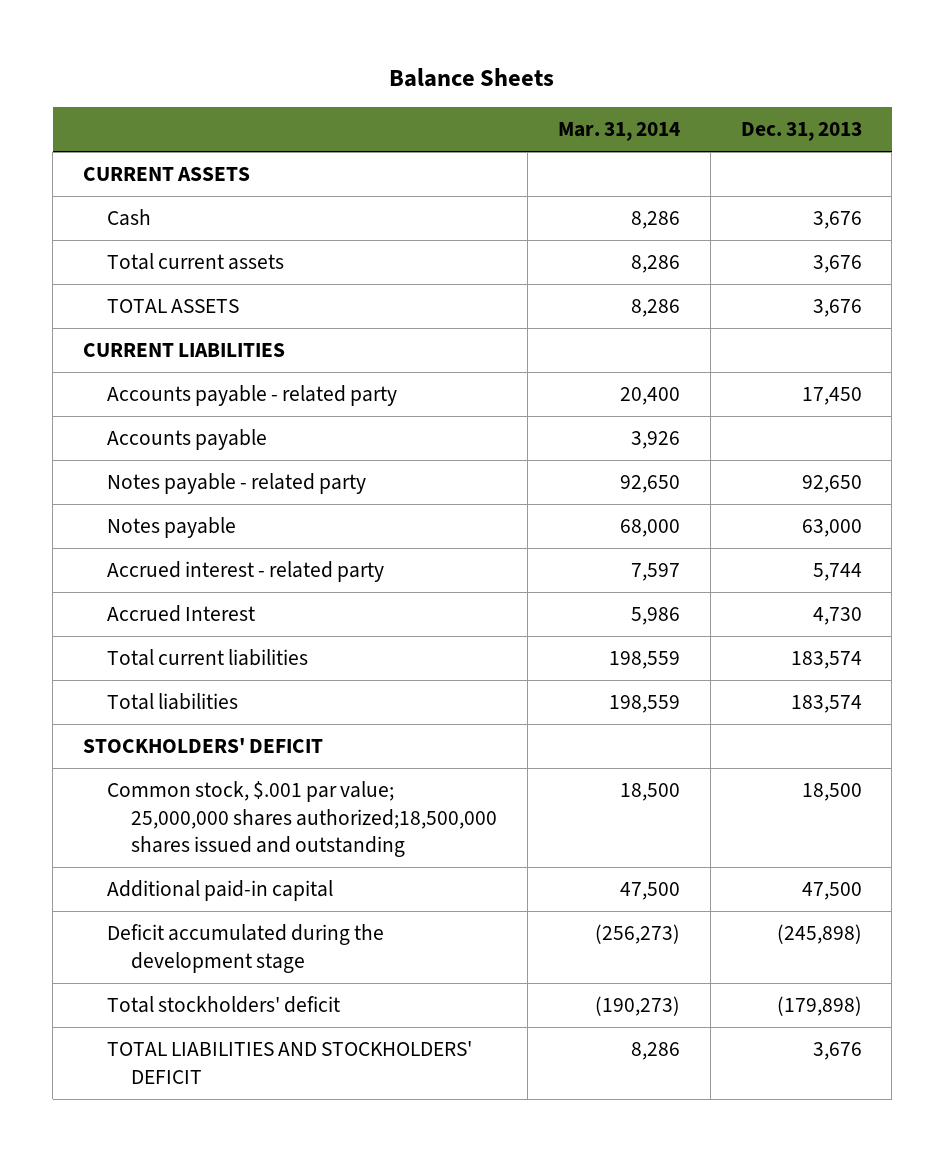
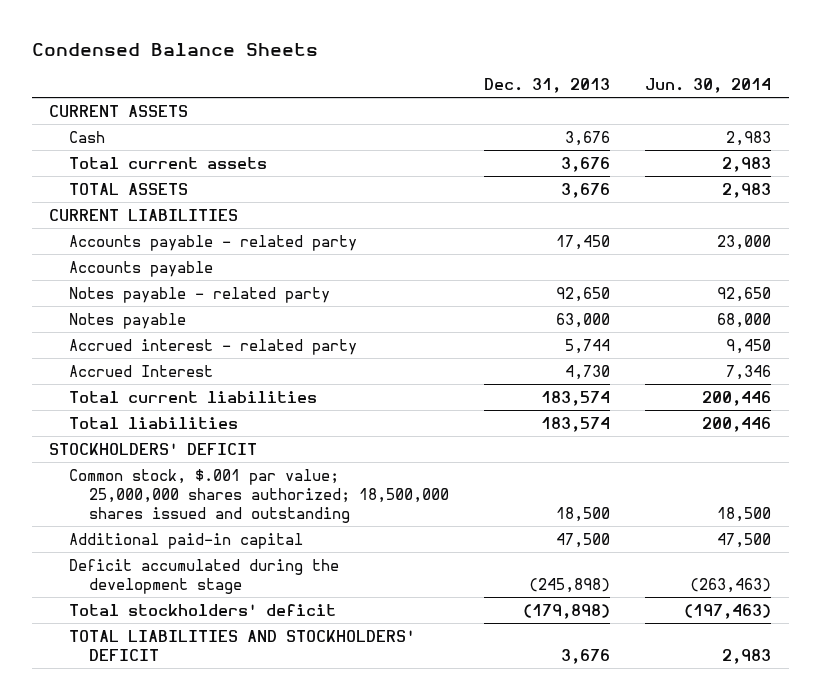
[389,68,555,88] Balance Sheets -> [31,42,318,56] Condensed Balance Sheets
[557,122,680,142] Mar. 31, 2014 -> none
none -> [645,77,772,93] Jun. 30, 2014
[107,781,498,858] Common stock, $.001 par value; 25,000,000 shares authorized;18,500,000 shares issued and outstanding -> [69,468,450,523] Common stock, $.001 par value; 25,000,000 shares authorized; 18,500,000 shares issued and outstanding

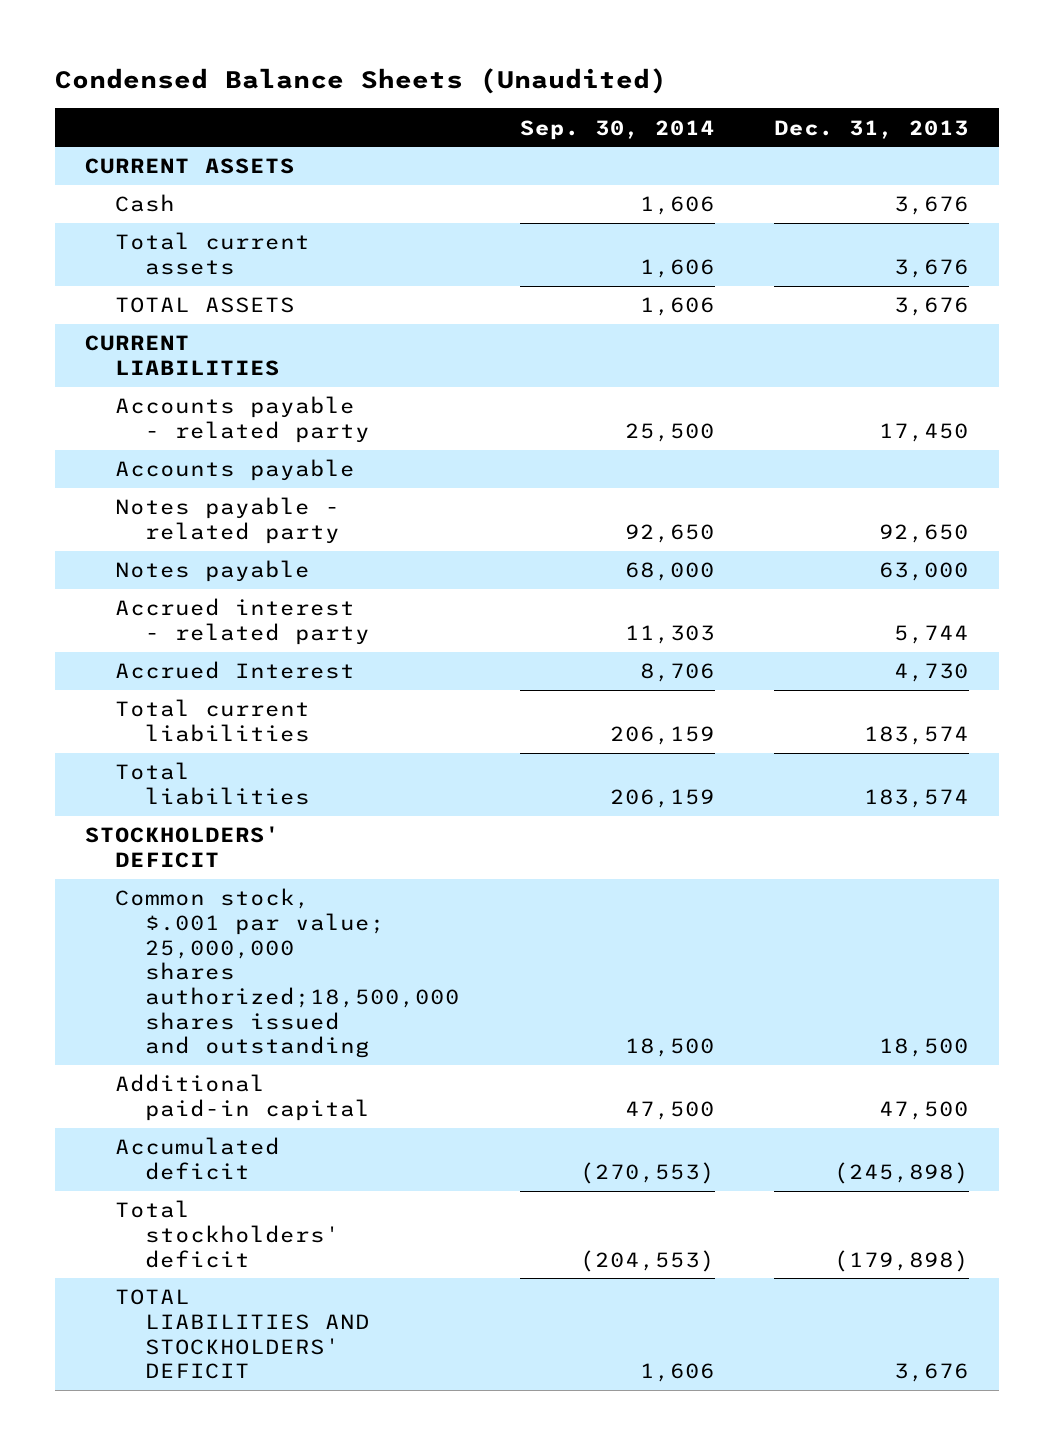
[31,42,318,56] Condensed Balance Sheets -> [55,67,668,94] Condensed Balance Sheets (Unaudited)
[645,77,772,93] Jun. 30, 2014 -> none
none -> [519,119,715,140] Sep. 30, 2014
[69,468,450,523] Common stock, $.001 par value; 25,000,000 shares authorized; 18,500,000 shares issued and outstanding -> [115,888,461,1059] Common stock, $.001 par value; 25,000,000 shares authorized;18,500,000 shares issued and outstanding
[69,558,340,594] Deficit accumulated during the development stage -> [115,1137,281,1180] Accumulated deficit

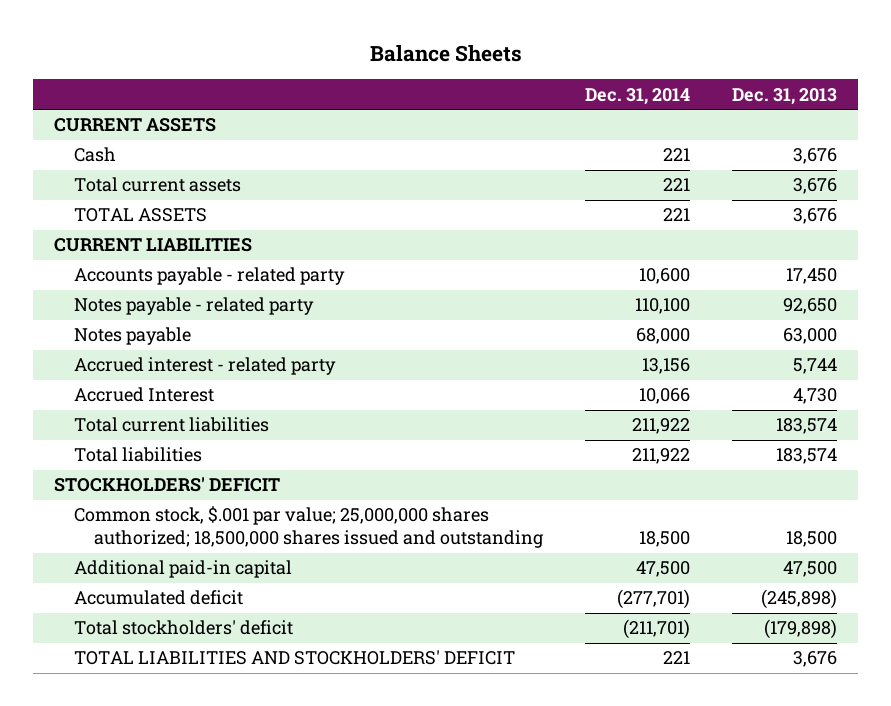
[55,67,668,94] Condensed Balance Sheets (Unaudited) -> [369,45,522,63] Balance Sheets
[519,119,715,140] Sep. 30, 2014 -> none
none -> [584,87,690,105] Dec. 31, 2014
[115,459,356,482] Accounts payable -> none
[115,888,461,1059] Common stock, $.001 par value; 25,000,000 shares authorized;18,500,000 shares issued and outstanding -> [73,506,543,549] Common stock, $.001 par value; 25,000,000 shares authorized; 18,500,000 shares issued and outstanding

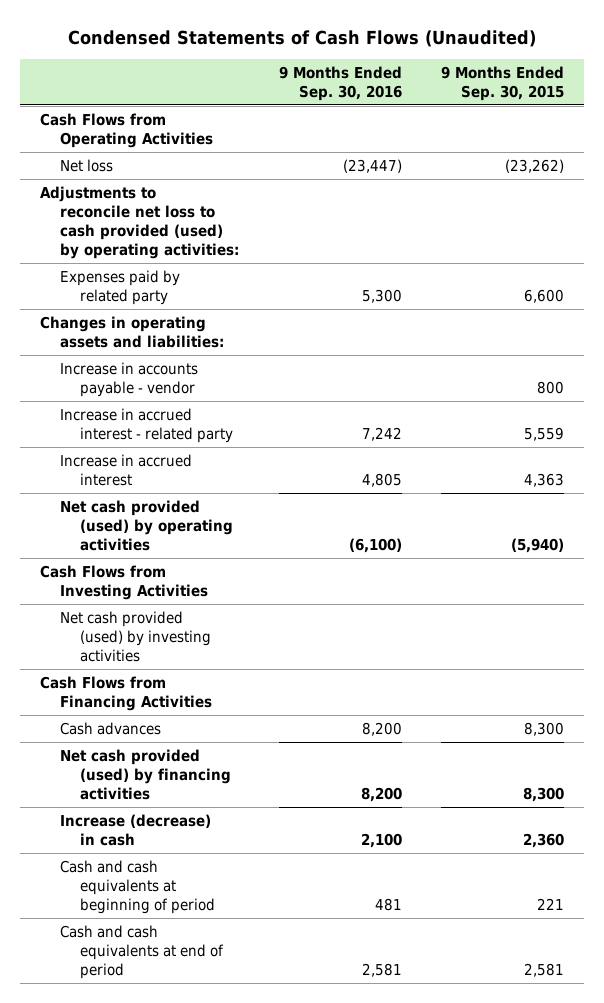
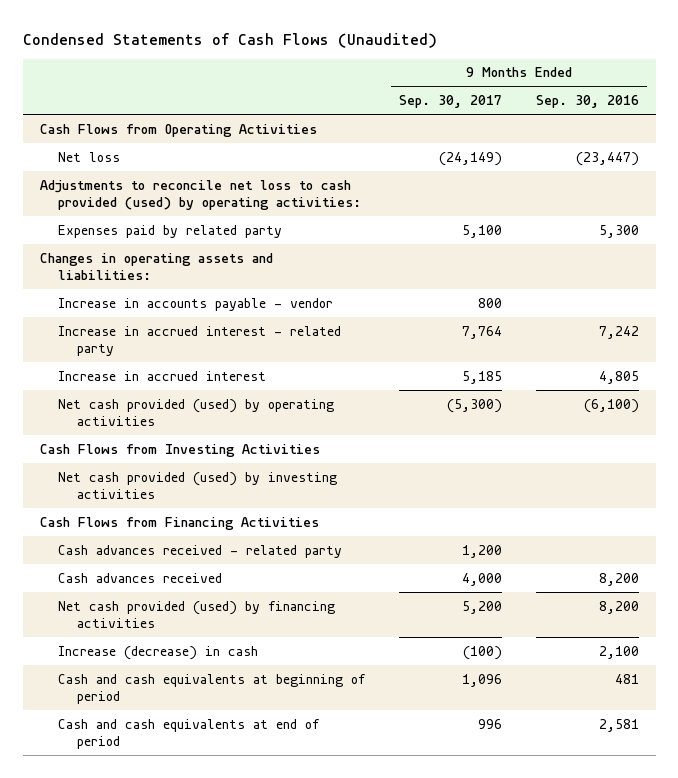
[441,65,565,102] 9 Months Ended Sep. 30, 2015 -> none
none -> [399,95,503,109] Sep. 30, 2017
none -> [58,544,343,558] Cash advances received - related party
[60,721,162,735] Cash advances -> [58,572,223,583] Cash advances received

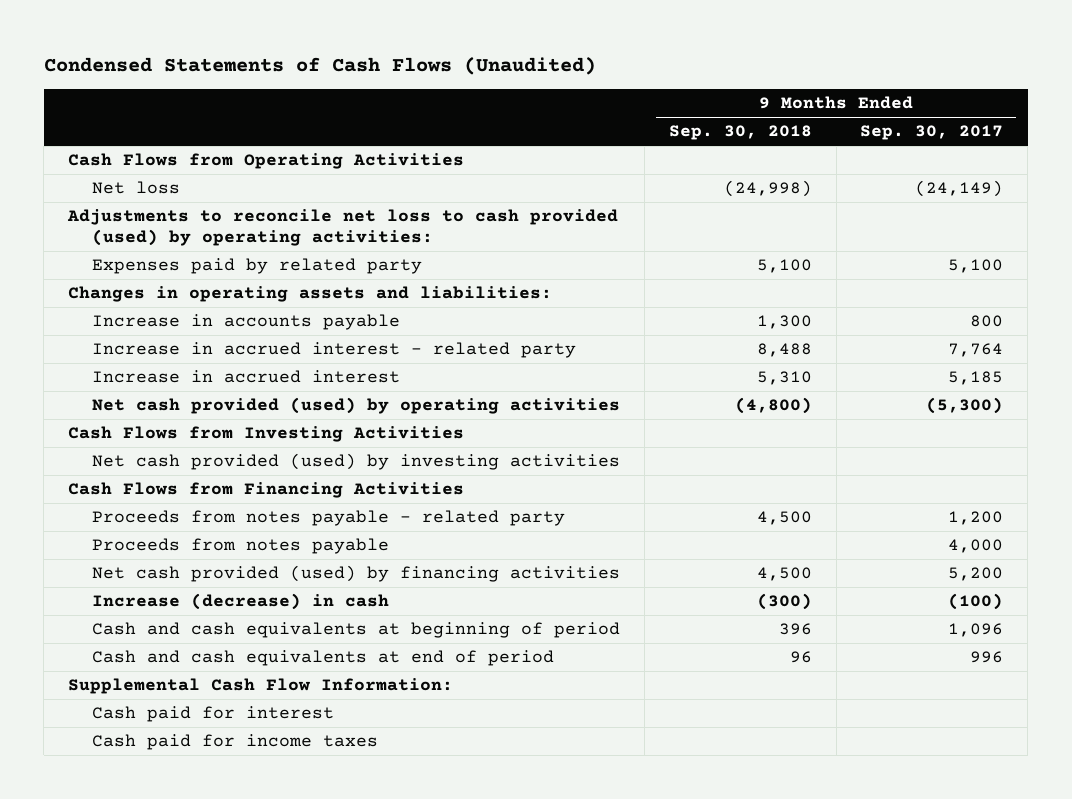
[535,95,639,109] Sep. 30, 2016 -> none
none -> [668,125,812,141] Sep. 30, 2018
[58,297,334,311] Increase in accounts payable - vendor -> [91,314,400,331] Increase in accounts payable
[58,544,343,558] Cash advances received - related party -> [91,510,565,527] Proceeds from notes payable - related party
[58,572,223,583] Cash advances received -> [91,538,389,555] Proceeds from notes payable
none -> [68,678,454,695] Supplemental Cash Flow Information:
none -> [91,706,334,723] Cash paid for interest
none -> [91,734,378,751] Cash paid for income taxes

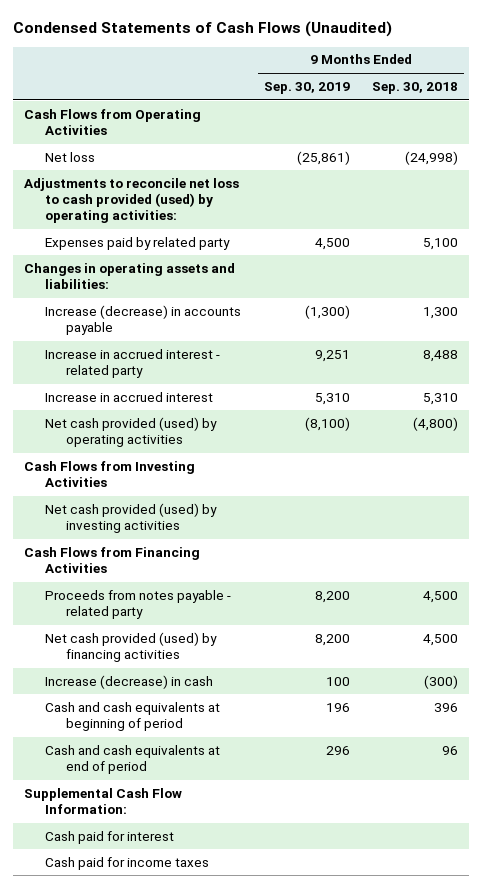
[860,125,1004,141] Sep. 30, 2017 -> none
none -> [263,81,350,94] Sep. 30, 2019
[91,314,400,331] Increase in accounts payable -> [44,304,241,336] Increase (decrease) in accounts payable
[91,538,389,555] Proceeds from notes payable -> none

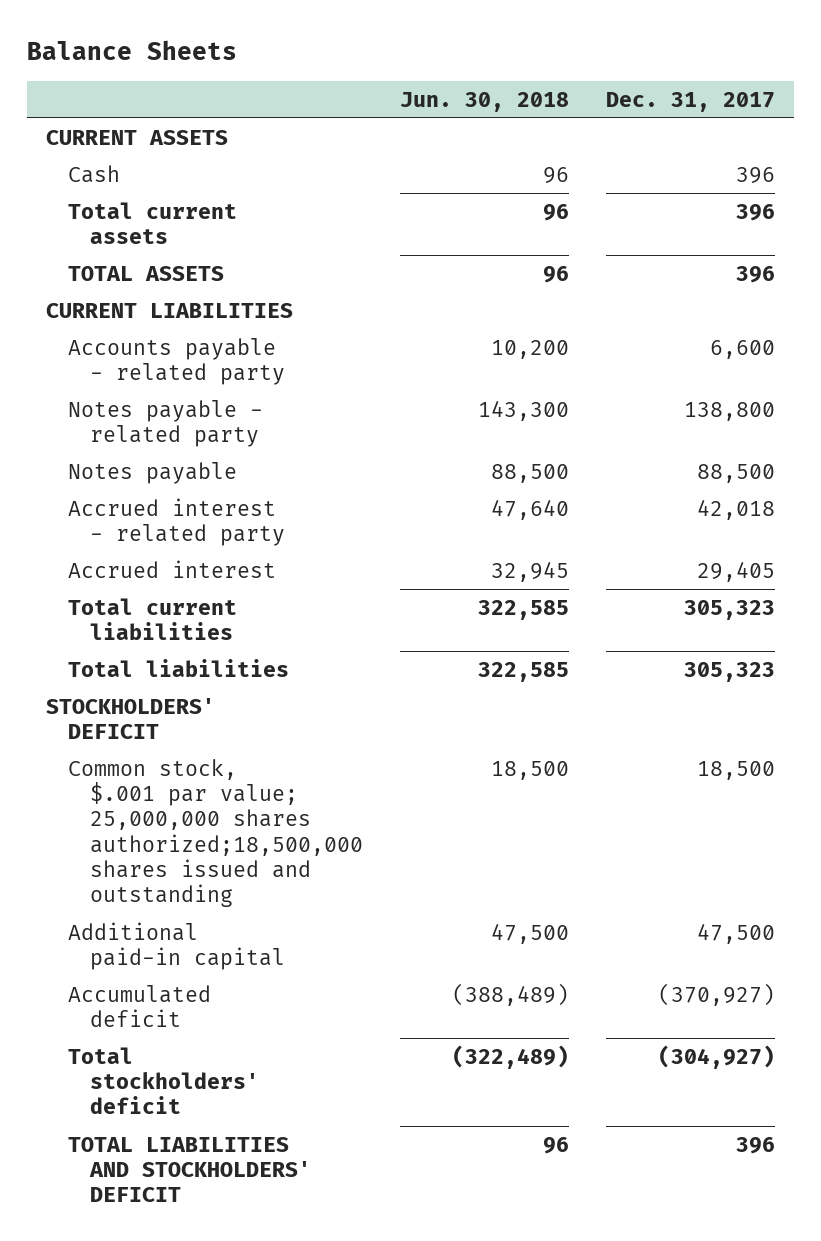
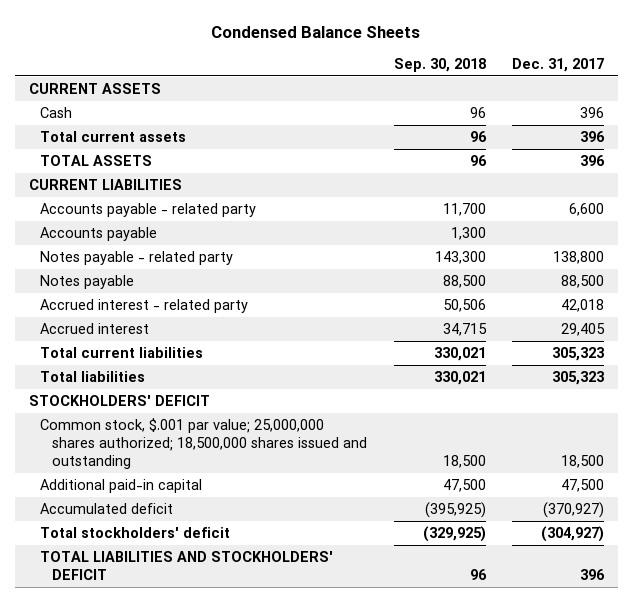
[27,39,238,60] Balance Sheets -> [211,25,421,38] Condensed Balance Sheets
[400,91,570,112] Jun. 30, 2018 -> none
none -> [393,57,486,72] Sep. 30, 2018
none -> [40,226,158,241] Accounts payable
[67,758,363,908] Common stock, $.001 par value; 25,000,000 shares authorized;18,500,000 shares issued and outstanding -> [40,417,367,470] Common stock, $.001 par value; 25,000,000 shares authorized; 18,500,000 shares issued and outstanding

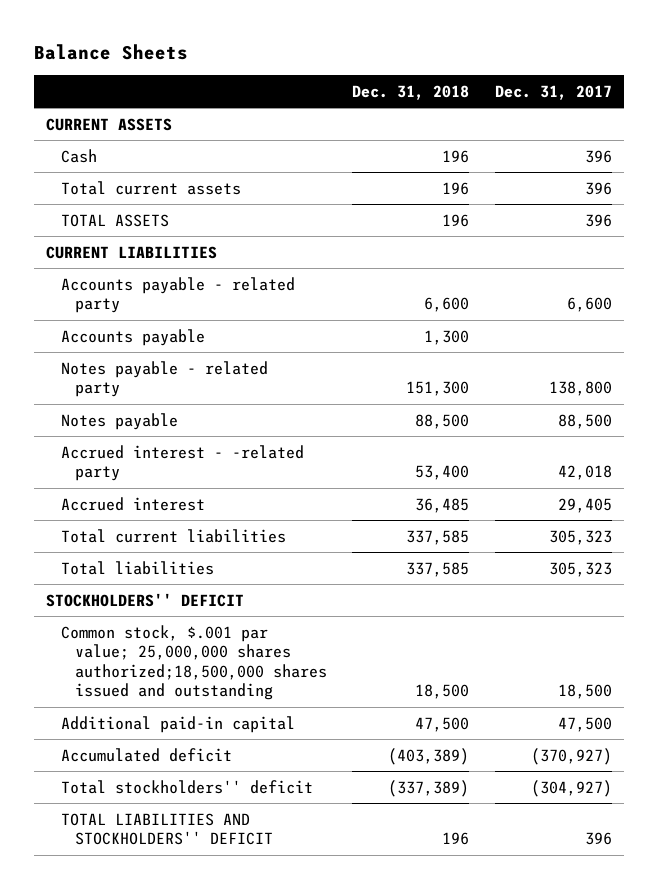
[211,25,421,38] Condensed Balance Sheets -> [33,43,188,60] Balance Sheets
[393,57,486,72] Sep. 30, 2018 -> none
none -> [352,84,470,100] Dec. 31, 2018
[40,298,249,313] Accrued interest - related party -> [60,444,304,482] Accrued interest - -related party
[28,394,210,406] STOCKHOLDERS' DEFICIT -> [46,592,245,607] STOCKHOLDERS'' DEFICIT
[40,417,367,470] Common stock, $.001 par value; 25,000,000 shares authorized; 18,500,000 shares issued and outstanding -> [60,624,328,701] Common stock, $.001 par value; 25,000,000 shares authorized;18,500,000 shares issued and outstanding
[40,526,231,538] Total stockholders' deficit -> [60,779,313,794] Total stockholders'' deficit
[40,550,334,581] TOTAL LIABILITIES AND STOCKHOLDERS' DEFICIT -> [60,812,274,846] TOTAL LIABILITIES AND STOCKHOLDERS'' DEFICIT

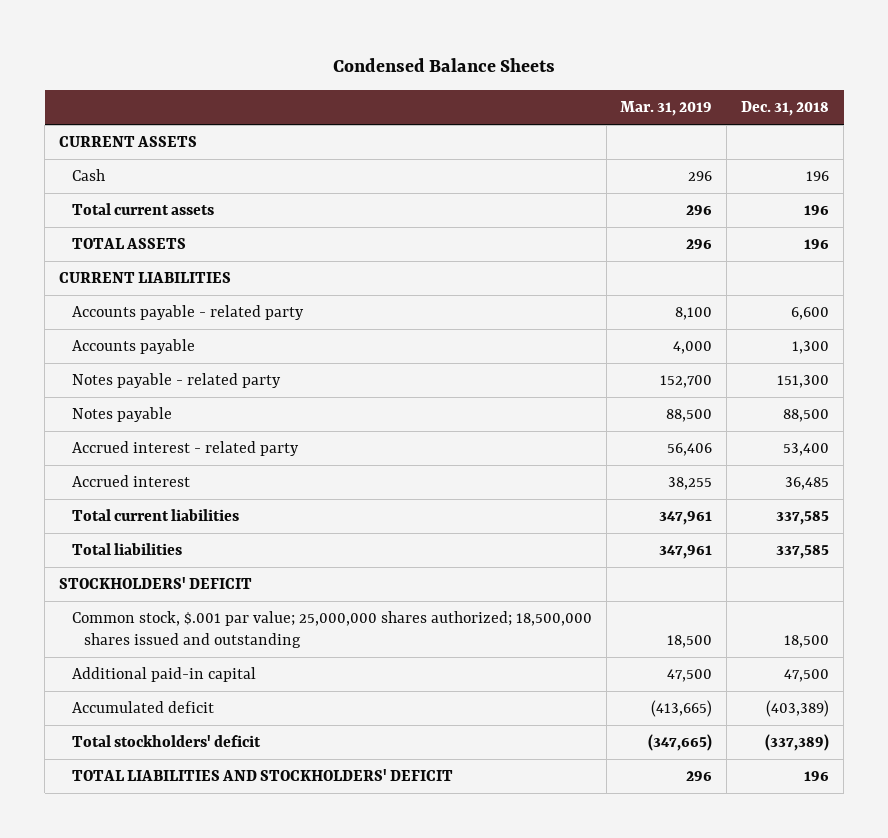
[33,43,188,60] Balance Sheets -> [333,58,556,73] Condensed Balance Sheets
[494,84,612,100] Dec. 31, 2017 -> none
none -> [620,101,713,117] Mar. 31, 2019
[60,444,304,482] Accrued interest - -related party -> [71,441,299,457] Accrued interest - related party
[46,592,245,607] STOCKHOLDERS'' DEFICIT -> [59,577,253,590] STOCKHOLDERS' DEFICIT
[60,624,328,701] Common stock, $.001 par value; 25,000,000 shares authorized;18,500,000 shares issued and outstanding -> [71,611,592,649] Common stock, $.001 par value; 25,000,000 shares authorized; 18,500,000 shares issued and outstanding
[60,779,313,794] Total stockholders'' deficit -> [71,735,261,748] Total stockholders' deficit
[60,812,274,846] TOTAL LIABILITIES AND STOCKHOLDERS'' DEFICIT -> [71,769,453,782] TOTAL LIABILITIES AND STOCKHOLDERS' DEFICIT

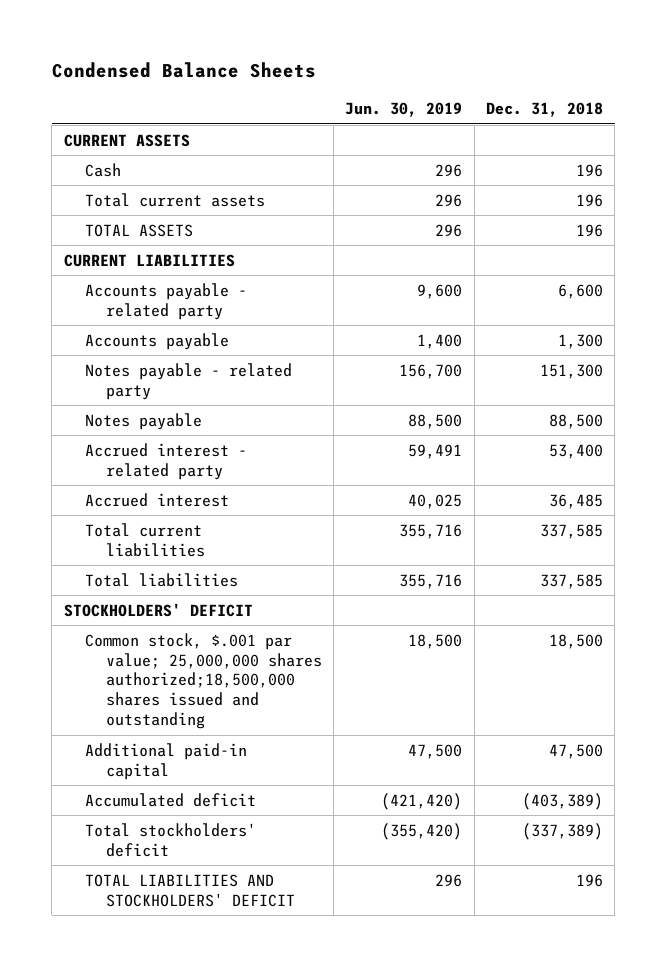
[620,101,713,117] Mar. 31, 2019 -> none
none -> [345,102,463,118] Jun. 30, 2019
[71,611,592,649] Common stock, $.001 par value; 25,000,000 shares authorized; 18,500,000 shares issued and outstanding -> [84,632,322,730] Common stock, $.001 par value; 25,000,000 shares authorized;18,500,000 shares issued and outstanding

